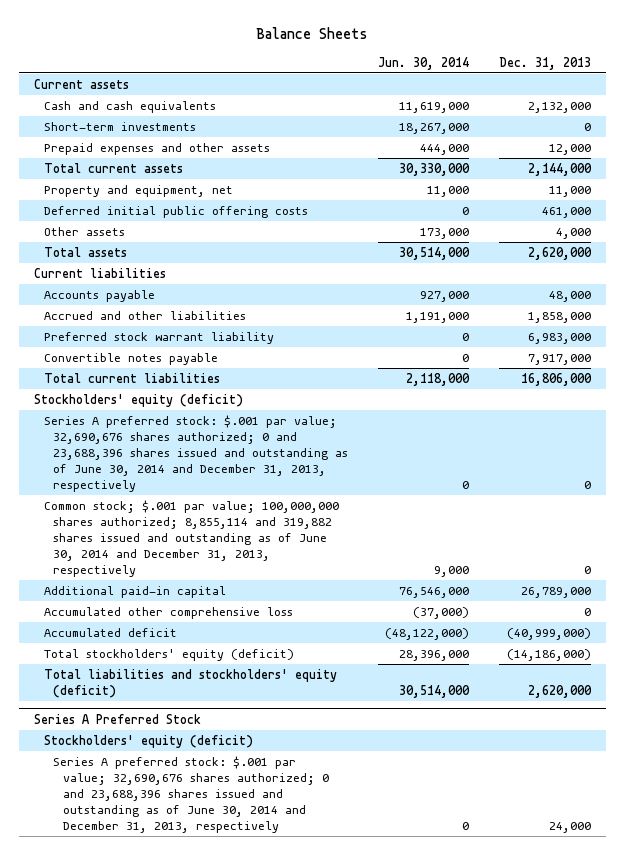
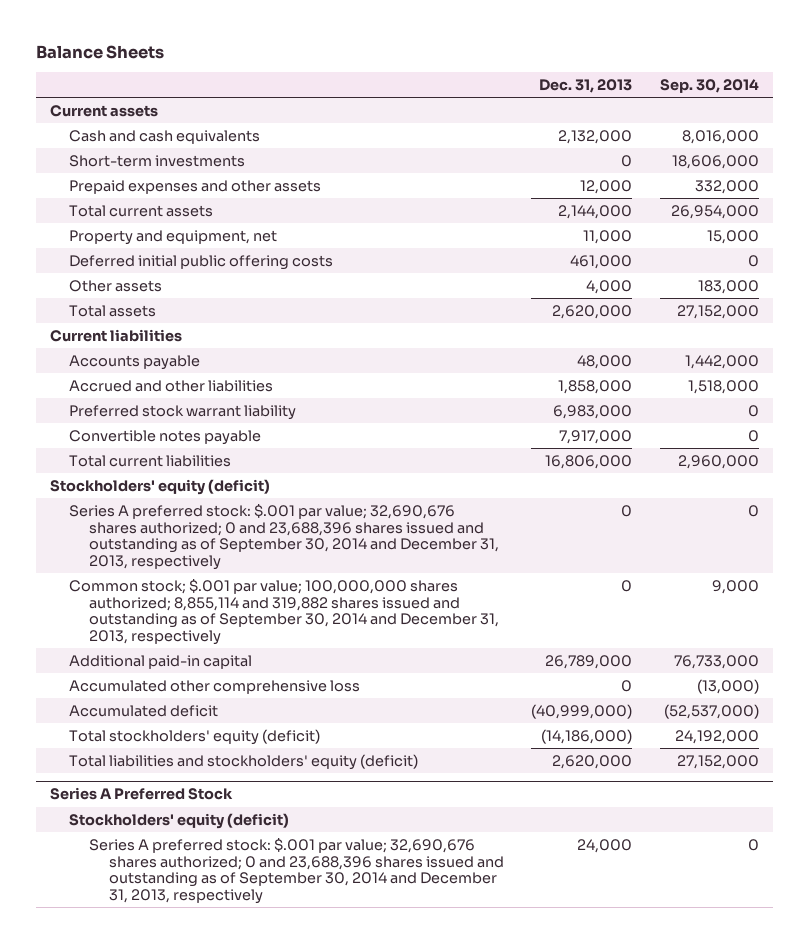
[378,56,470,70] Jun. 30, 2014 -> none
none -> [660,78,760,93] Sep. 30, 2014
[43,415,349,493] Series A preferred stock: $.001 par value; 32,690,676 shares authorized; 0 and 23,688,396 shares issued and outstanding as of June 30, 2014 and December 31, 2013, respectively -> [69,503,499,570] Series A preferred stock: $.001 par value; 32,690,676 shares authorized; 0 and 23,688,396 shares issued and outstanding as of September 30, 2014 and December 31, 2013, respectively
[43,500,339,578] Common stock; $.001 par value; 100,000,000 shares authorized; 8,855,114 and 319,882 shares issued and outstanding as of June 30, 2014 and December 31, 2013, respectively -> [69,578,499,645] Common stock; $.001 par value; 100,000,000 shares authorized; 8,855,114 and 319,882 shares issued and outstanding as of September 30, 2014 and December 31, 2013, respectively
[53,756,329,834] Series A preferred stock: $.001 par value; 32,690,676 shares authorized; 0 and 23,688,396 shares issued and outstanding as of June 30, 2014 and December 31, 2013, respectively -> [88,837,504,904] Series A preferred stock: $.001 par value; 32,690,676 shares authorized; 0 and 23,688,396 shares issued and outstanding as of September 30, 2014 and December 31, 2013, respectively

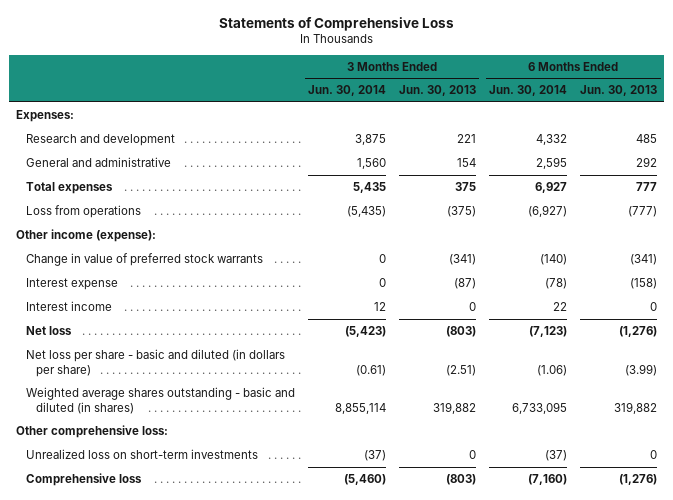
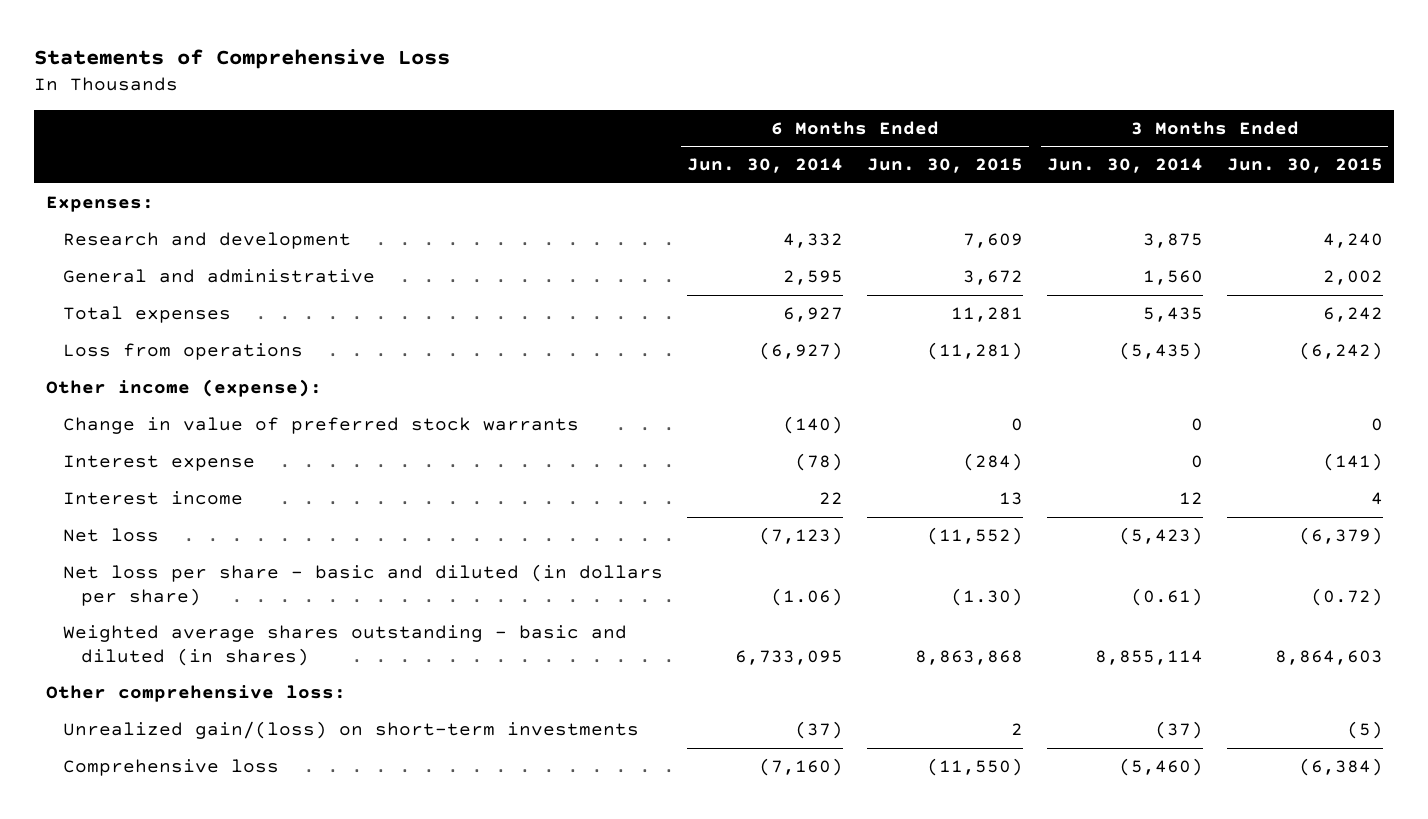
[399,85,477,97] Jun. 30, 2013 -> none
[580,85,658,97] Jun. 30, 2013 -> none
none -> [866,158,1023,174] Jun. 30, 2015
none -> [1226,158,1383,174] Jun. 30, 2015
[25,449,258,460] Unrealized loss on short-term investments -> [63,721,640,740] Unrealized gain/(loss) on short-term investments

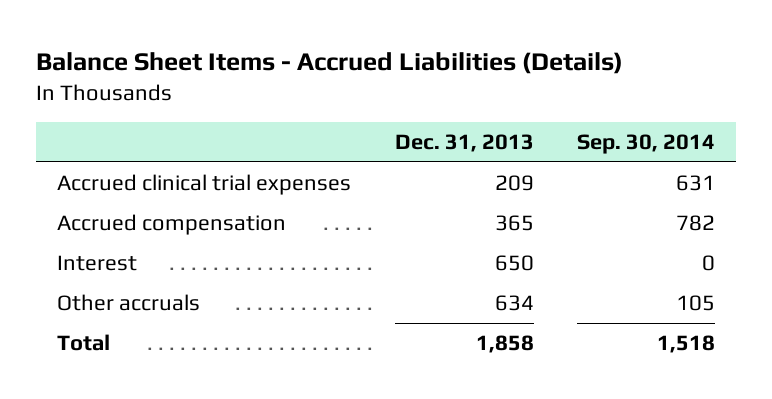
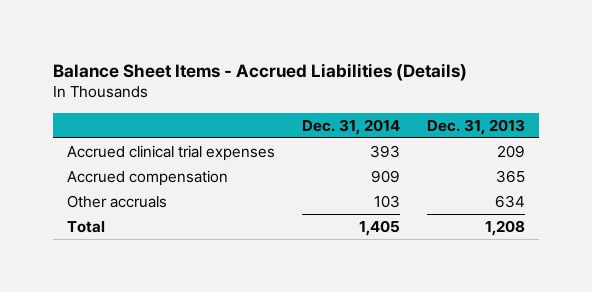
[576,133,715,154] Sep. 30, 2014 -> none
none -> [301,118,400,135] Dec. 31, 2014
[57,255,138,272] Interest -> none
[475,335,534,354] 1,858 -> [485,219,526,236] 1,208

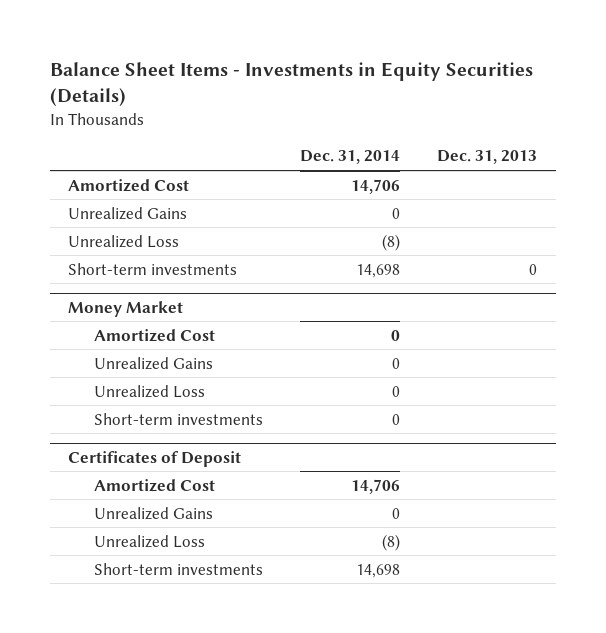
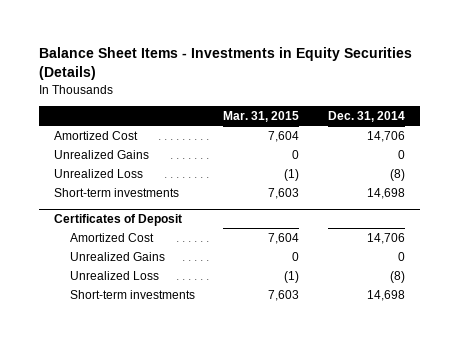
[437,150,538,165] Dec. 31, 2013 -> none
none -> [223,110,300,122] Mar. 31, 2015
[68,300,184,317] Money Market -> none
[93,328,215,342] Amortized Cost -> none
[93,356,213,370] Unrealized Gains -> none
[93,384,205,398] Unrealized Loss -> none
[93,412,263,425] Short-term investments -> none

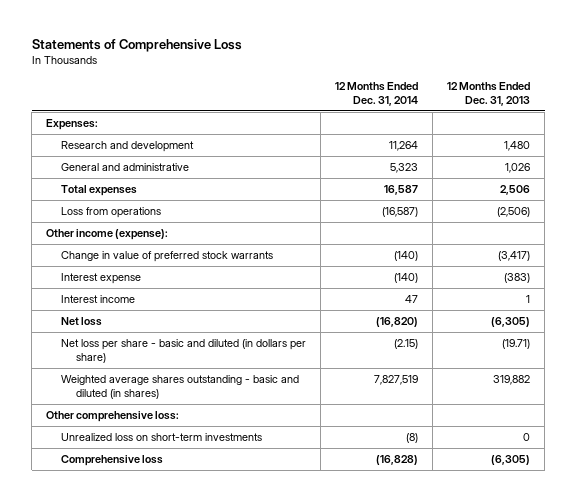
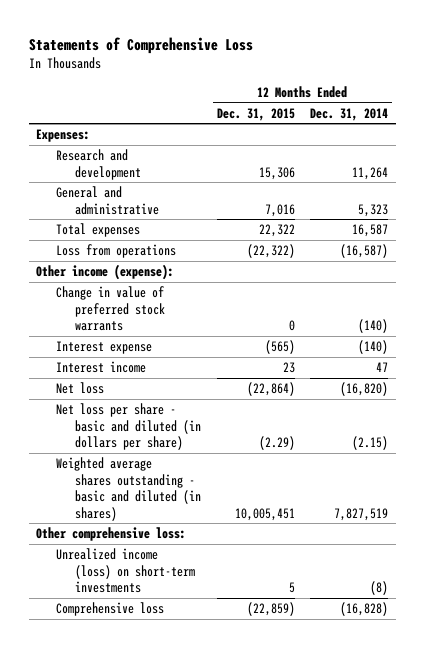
[447,82,531,106] 12 Months Ended Dec. 31, 2013 -> none
none -> [216,107,295,121] Dec. 31, 2015
[60,433,262,442] Unrealized loss on short-term investments -> [55,548,196,594] Unrealized income (loss) on short-term investments

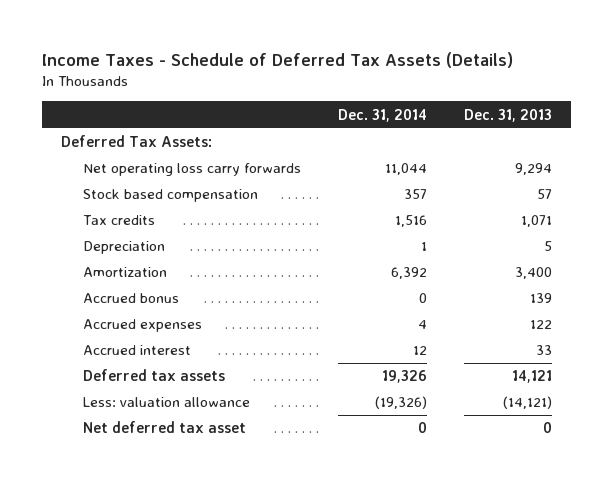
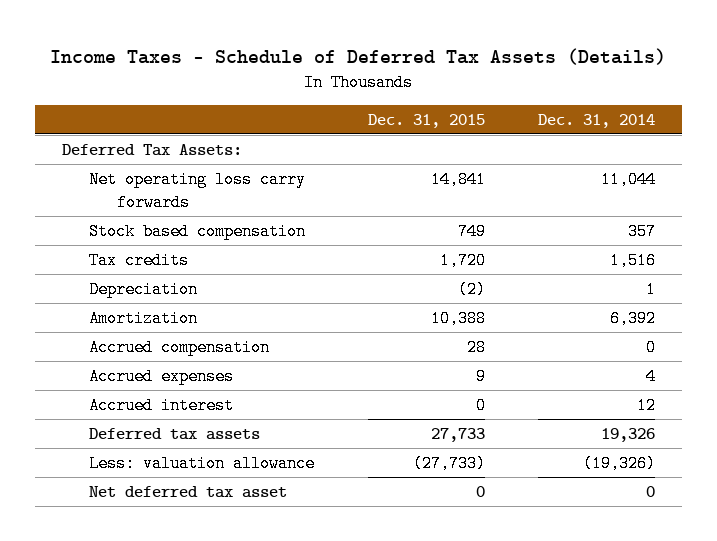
[463,108,552,122] Dec. 31, 2013 -> none
none -> [367,113,485,128] Dec. 31, 2015
[82,293,179,304] Accrued bonus -> [89,338,271,356] Accrued compensation

